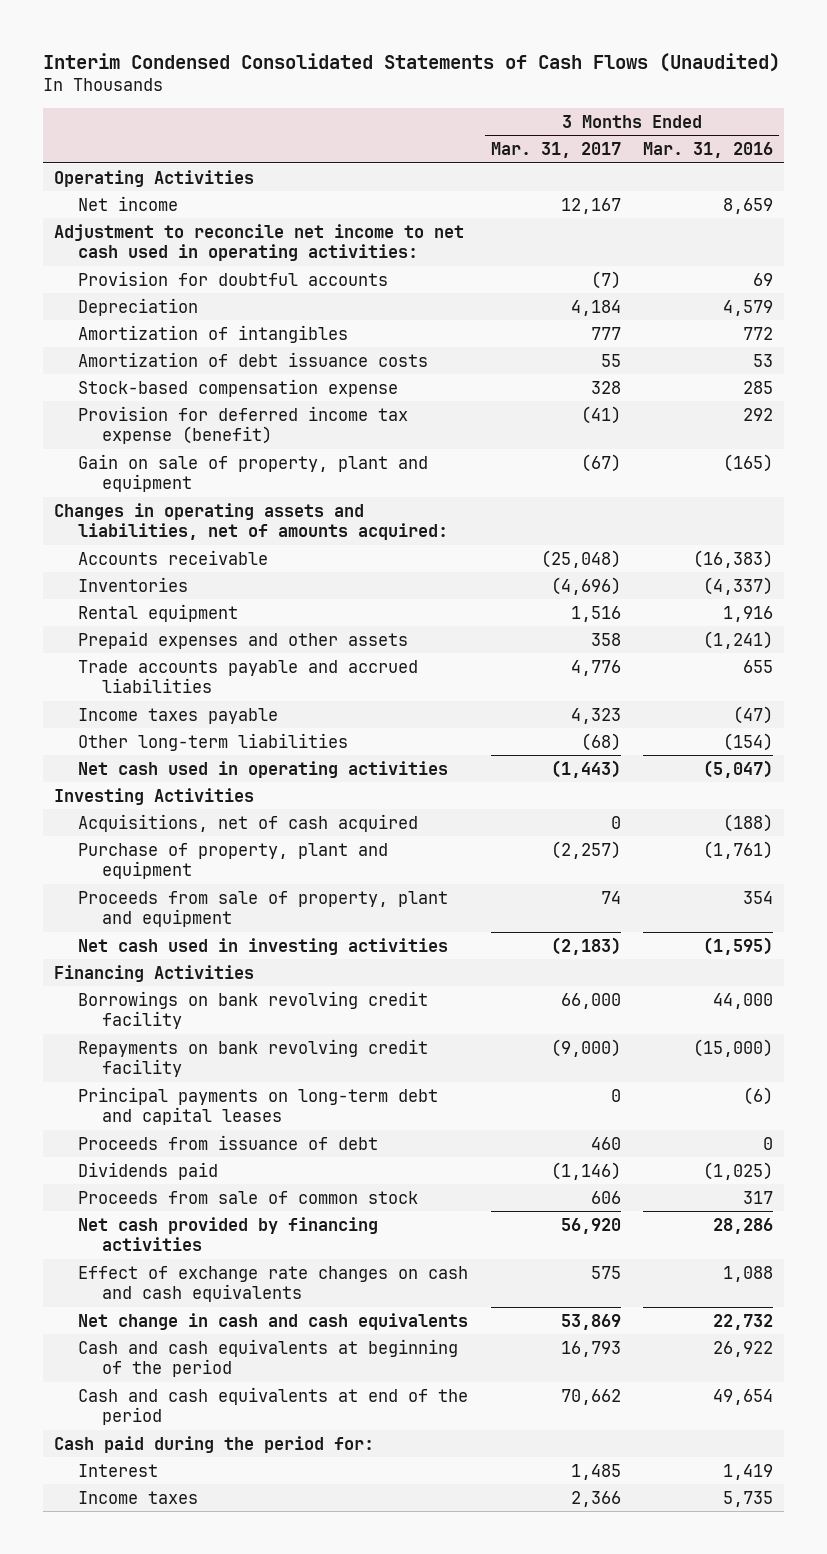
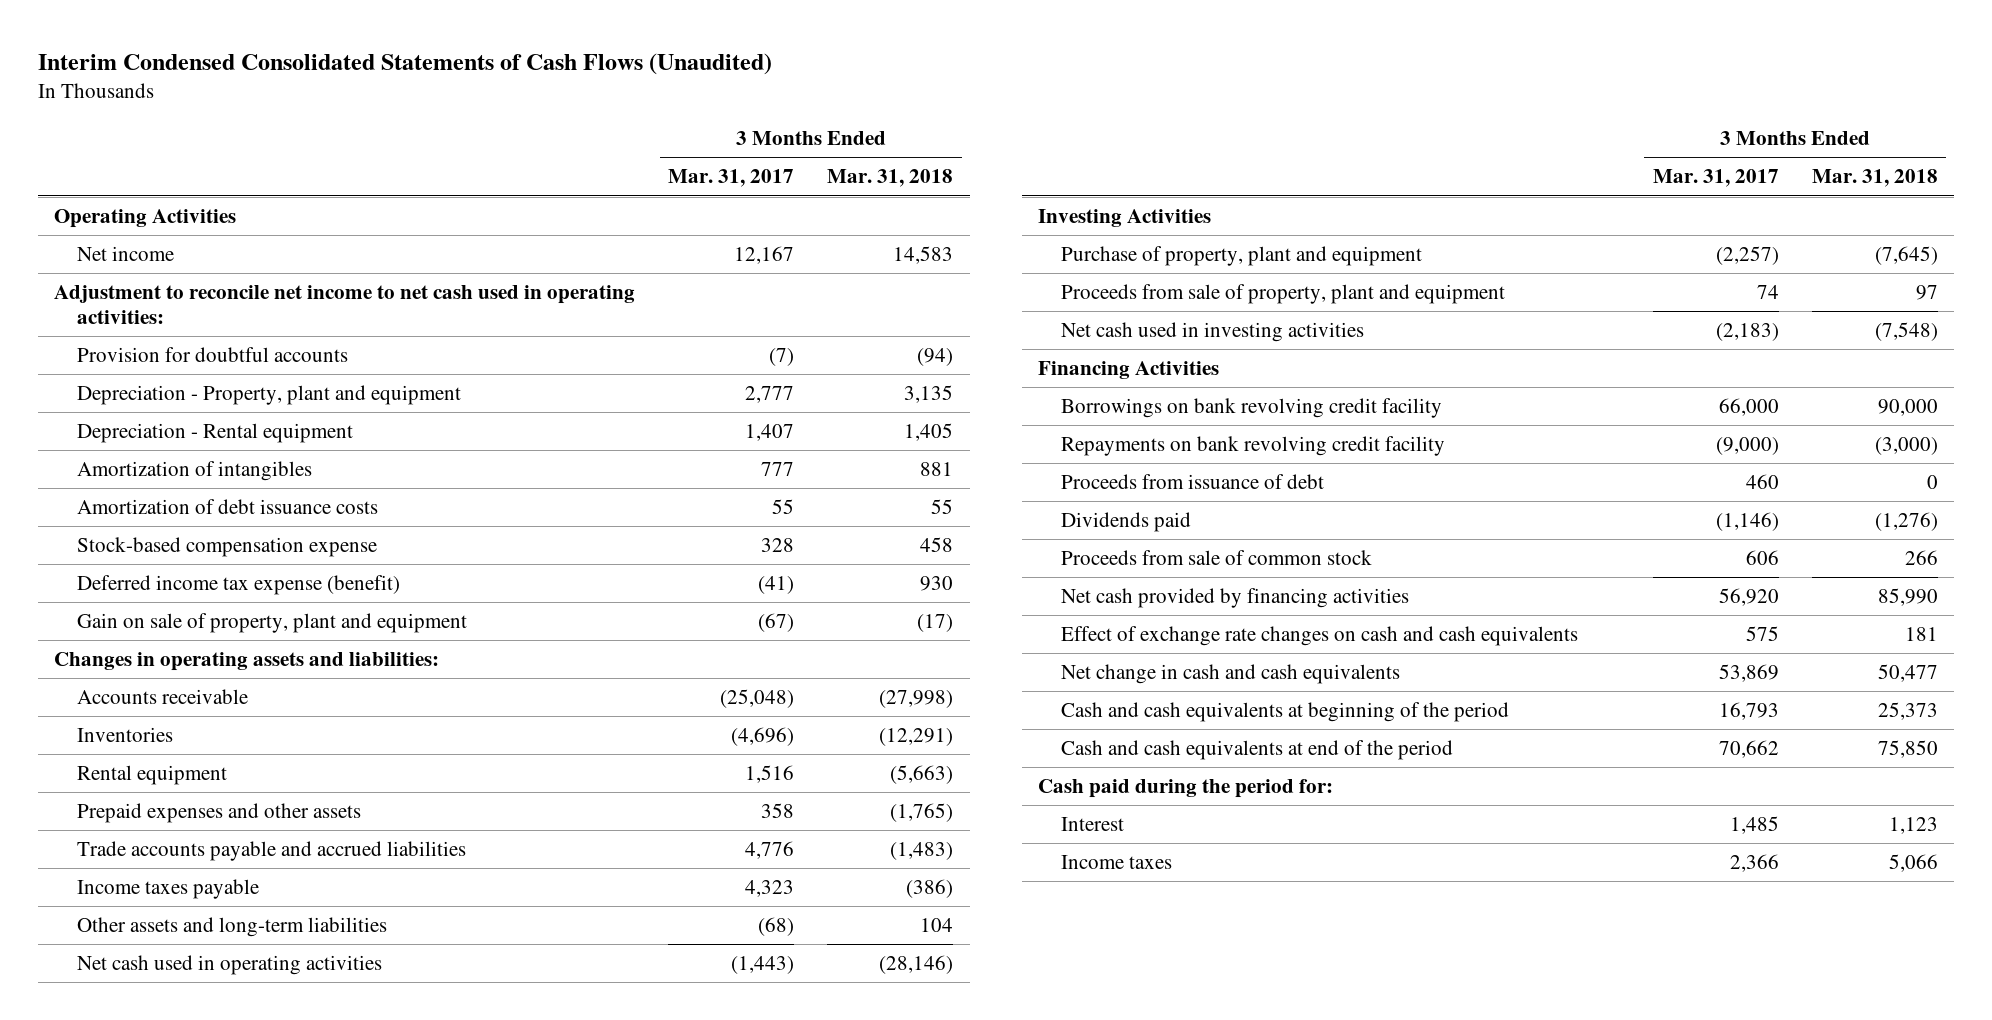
[643,141,774,158] Mar. 31, 2016 -> none
none -> [827,169,954,188] Mar. 31, 2018
[78,297,199,316] Depreciation -> [76,385,461,406] Depreciation - Property, plant and equipment
[570,299,621,316] 4,184 -> [745,386,795,404] 2,777
none -> [76,423,353,444] Depreciation - Rental equipment
[78,405,409,444] Provision for deferred income tax expense (benefit) -> [76,575,400,596] Deferred income tax expense (benefit)
[54,502,449,540] Changes in operating assets and liabilities, net of amounts acquired: -> [54,652,440,672] Changes in operating assets and liabilities:
[78,732,349,751] Other long-term liabilities -> [76,917,387,938] Other assets and long-term liabilities
[78,813,419,832] Acquisitions, net of cash acquired -> none
[78,1086,439,1125] Principal payments on long-term debt and capital leases -> none

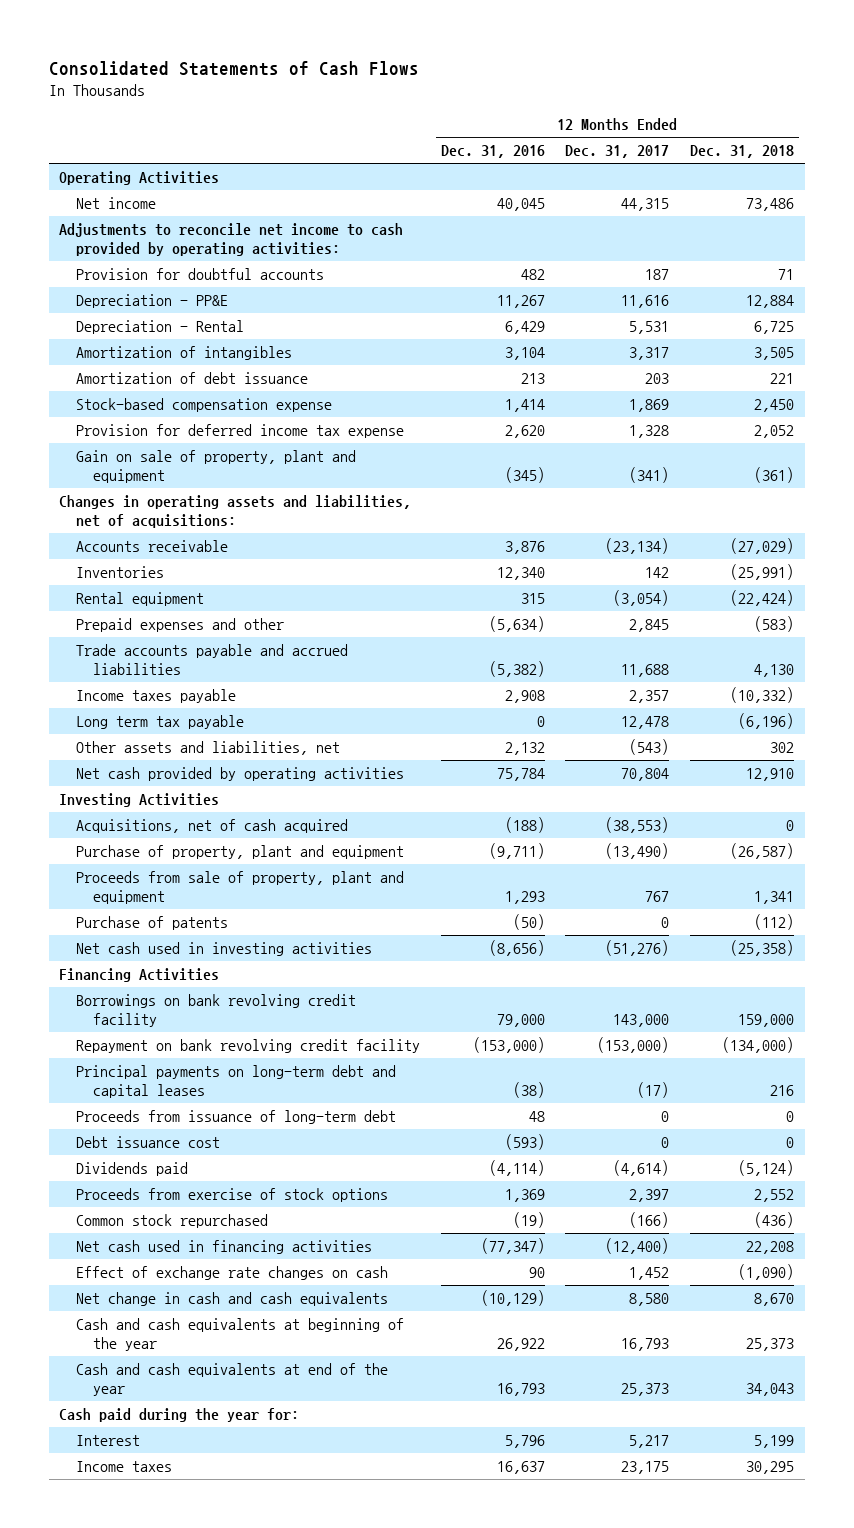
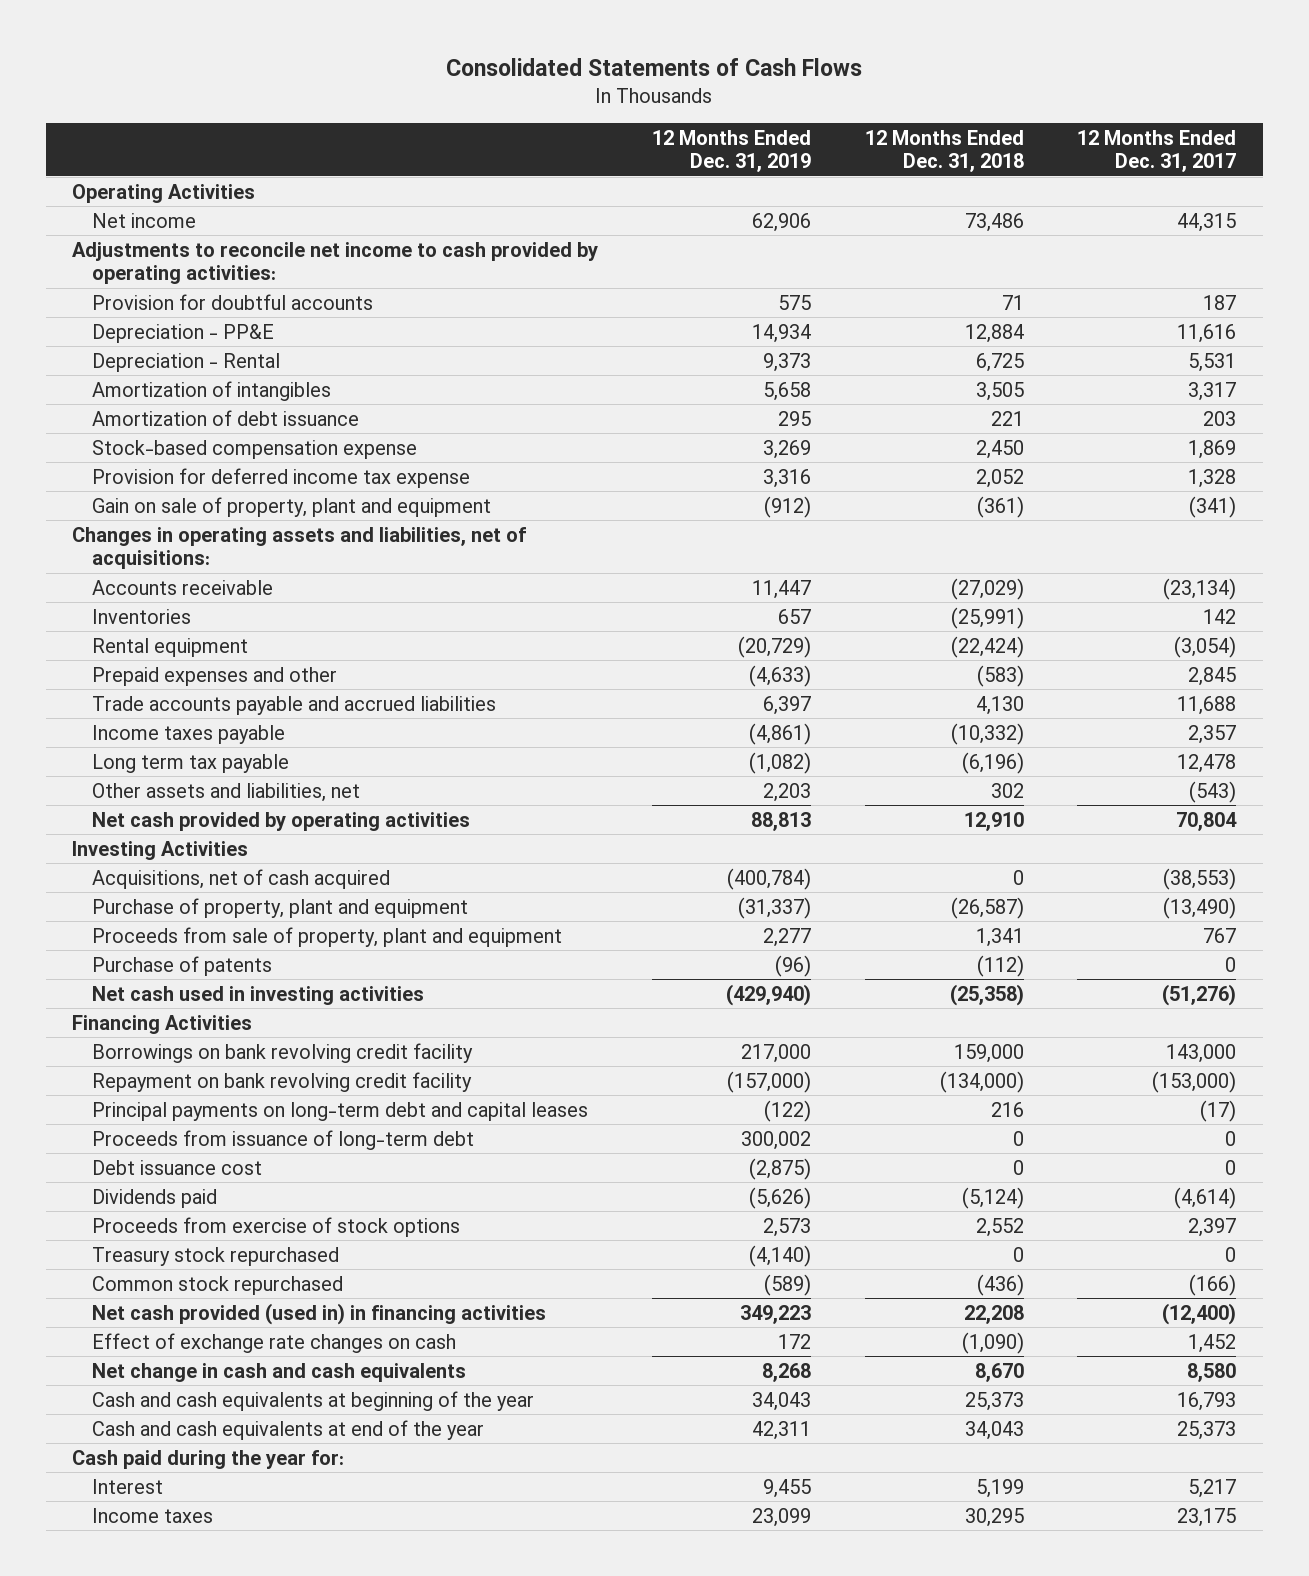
[440,145,545,159] Dec. 31, 2016 -> none
none -> [652,129,812,173] 12 Months Ended Dec. 31, 2019
none -> [92,1246,340,1266] Treasury stock repurchased
[75,1240,372,1255] Net cash used in financing activities -> [92,1302,547,1325] Net cash provided (used in) in financing activities

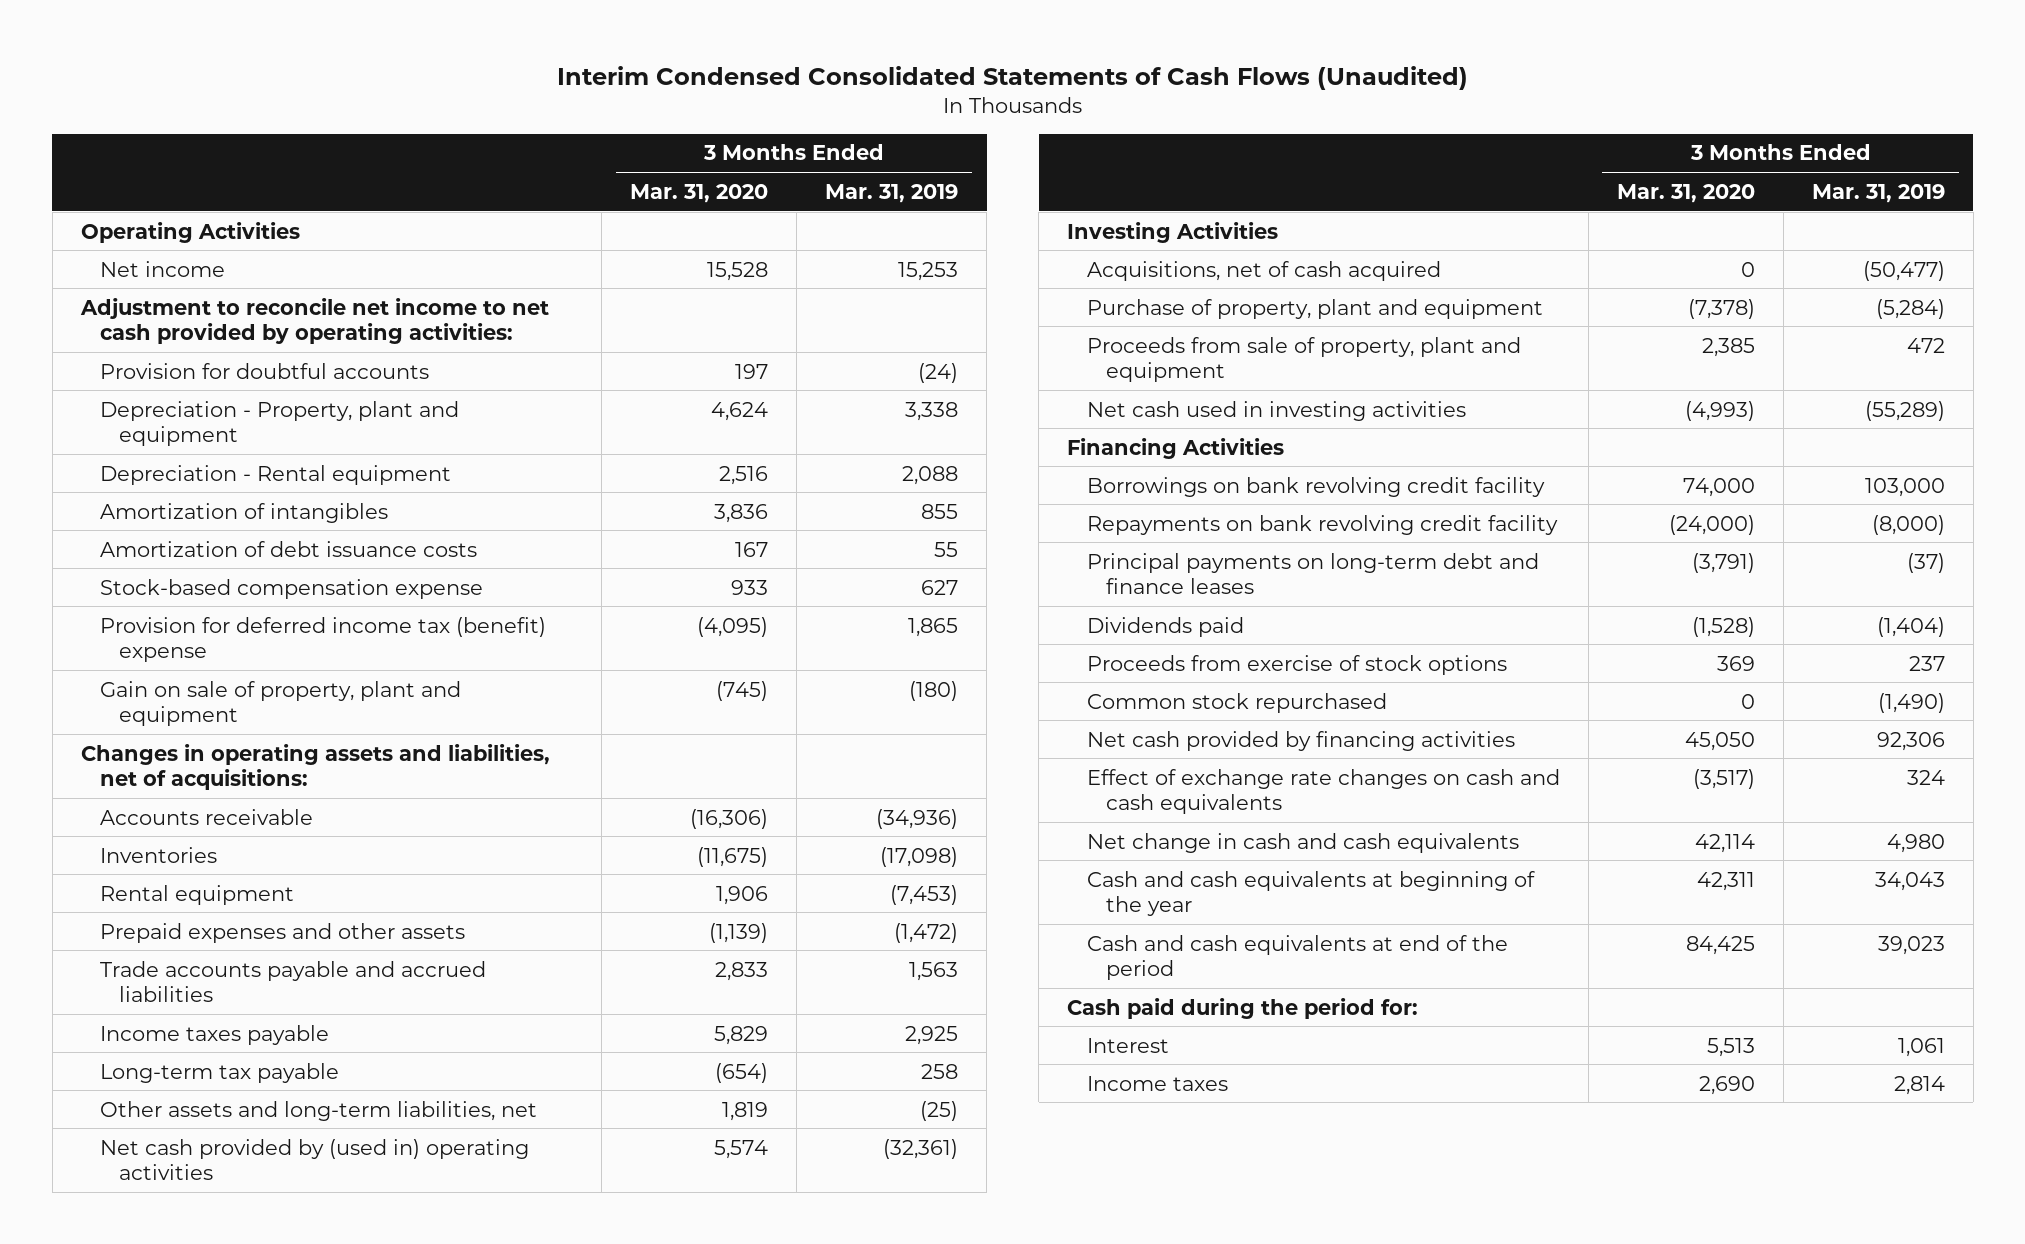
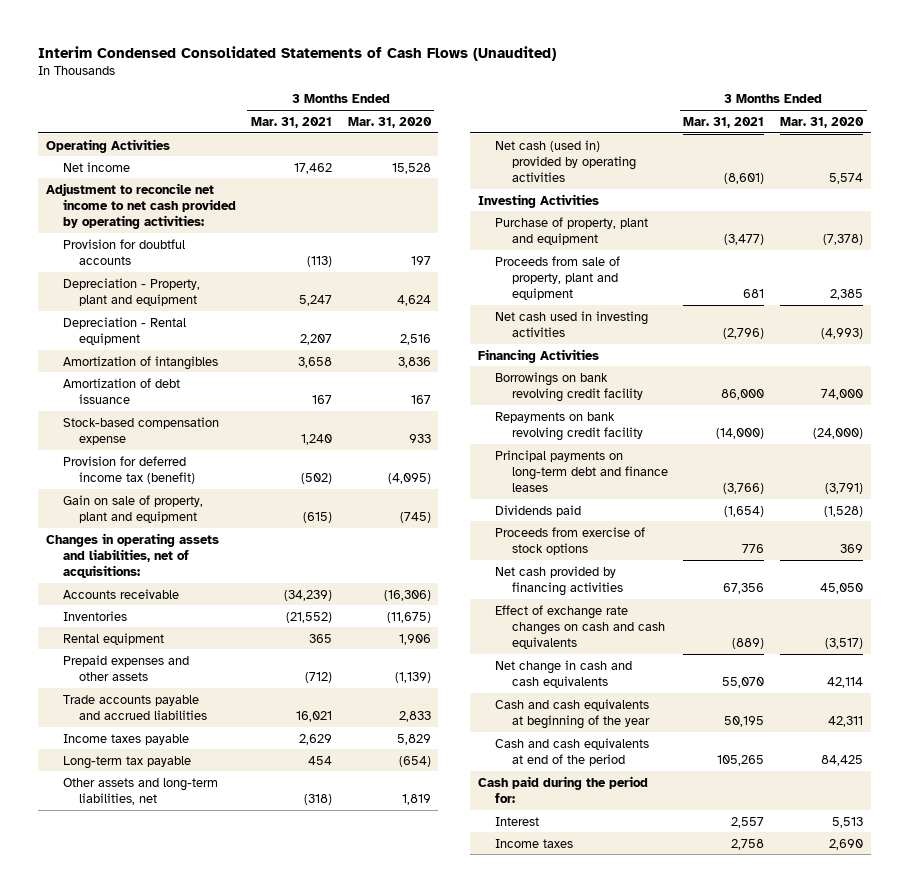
[825,183,959,203] Mar. 31, 2019 -> none
none -> [251,116,333,128] Mar. 31, 2021
[100,540,478,557] Amortization of debt issuance costs -> [62,377,180,404] Amortization of debt issuance
[100,616,547,663] Provision for deferred income tax (benefit) expense -> [62,455,196,484] Provision for deferred income tax (benefit)
[100,1138,530,1181] Net cash provided by (used in) operating activities -> [494,139,636,183] Net cash (used in) provided by operating activities
[1086,260,1441,281] Acquisitions, net of cash acquired -> none
[1086,692,1387,713] Common stock repurchased -> none

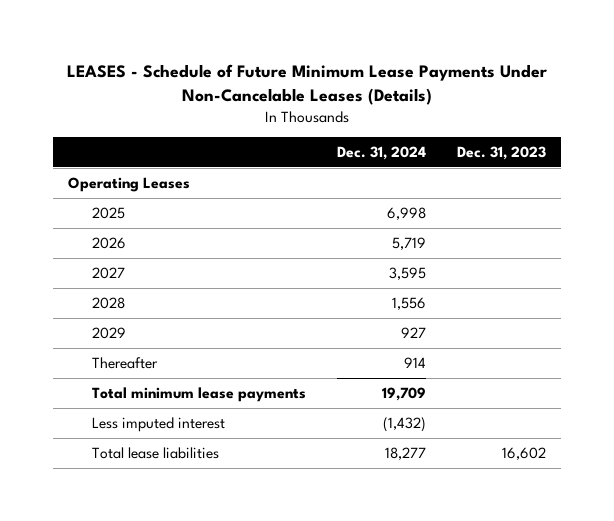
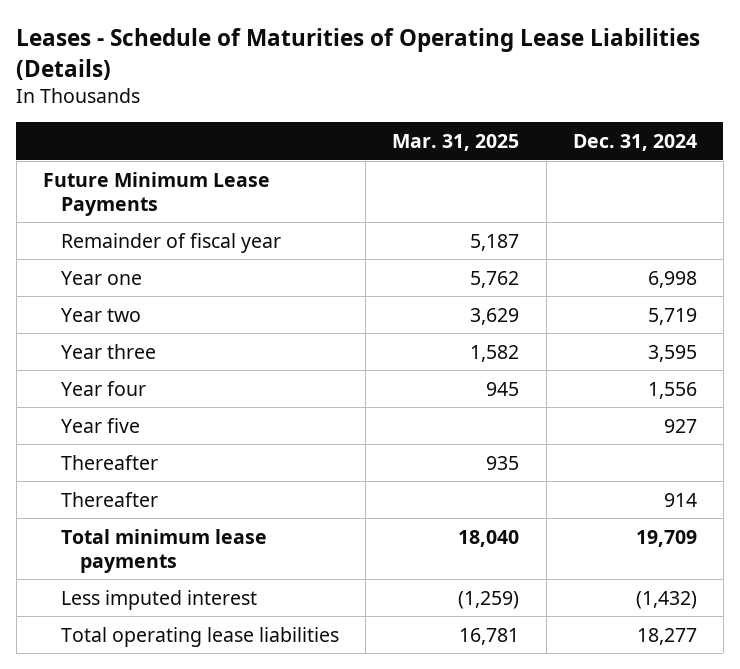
[67,63,548,105] LEASES - Schedule of Future Minimum Lease Payments Under Non-Cancelable Leases (Details) -> [16,28,701,80] Leases - Schedule of Maturities of Operating Lease Liabilities (Details)
[457,145,547,160] Dec. 31, 2023 -> none
none -> [392,133,520,151] Mar. 31, 2025
[68,176,191,192] Operating Leases -> [42,171,270,216] Future Minimum Lease Payments
none -> [61,232,282,253] Remainder of fiscal year
[92,206,126,219] 2025 -> [61,270,143,285] Year one
[92,236,127,249] 2026 -> [61,307,142,322] Year two
[92,266,126,279] 2027 -> [61,343,157,359] Year three
[92,296,126,309] 2028 -> [61,380,147,396] Year four
[92,326,127,339] 2029 -> [61,417,141,433] Year five
none -> [61,454,159,470] Thereafter
[92,446,220,459] Total lease liabilities -> [61,626,340,647] Total operating lease liabilities

